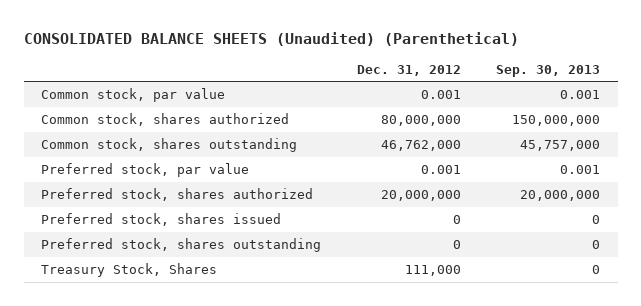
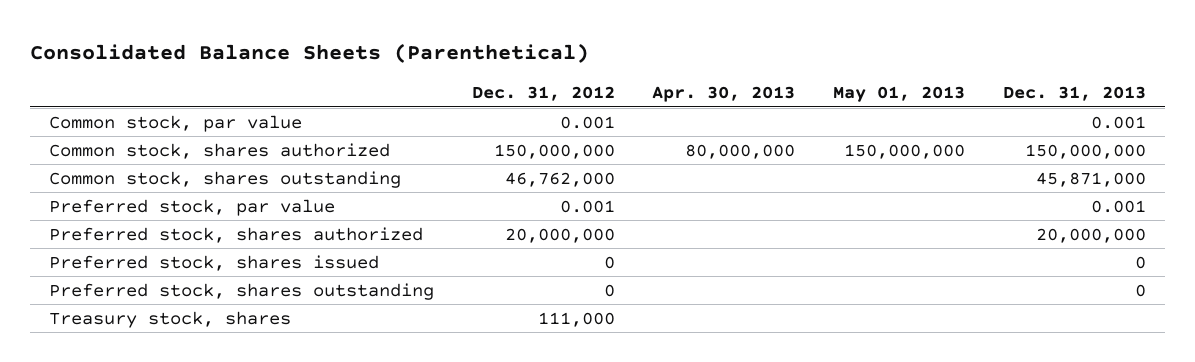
[23,31,519,46] CONSOLIDATED BALANCE SHEETS (Unaudited) (Parenthetical) -> [29,43,589,64] Consolidated Balance Sheets (Parenthetical)
[495,64,600,77] Sep. 30, 2013 -> none
none -> [652,86,796,103] Apr. 30, 2013
none -> [833,86,966,103] May 01, 2013
none -> [1003,86,1147,102] Dec. 31, 2013
[380,115,461,127] 80,000,000 -> [493,143,615,159] 150,000,000
[41,263,218,278] Treasury Stock, Shares -> [48,310,291,328] Treasury stock, shares

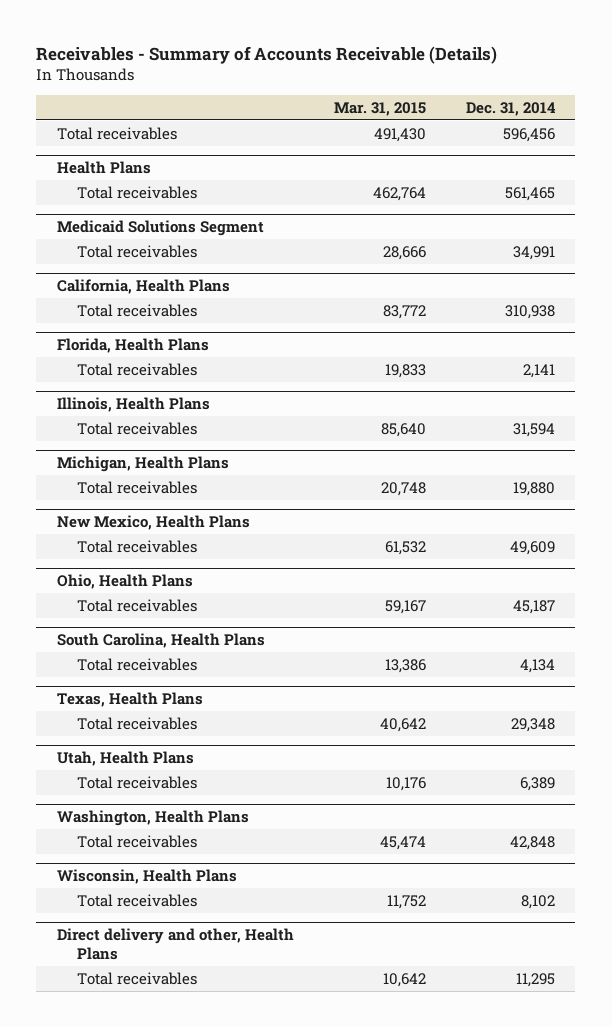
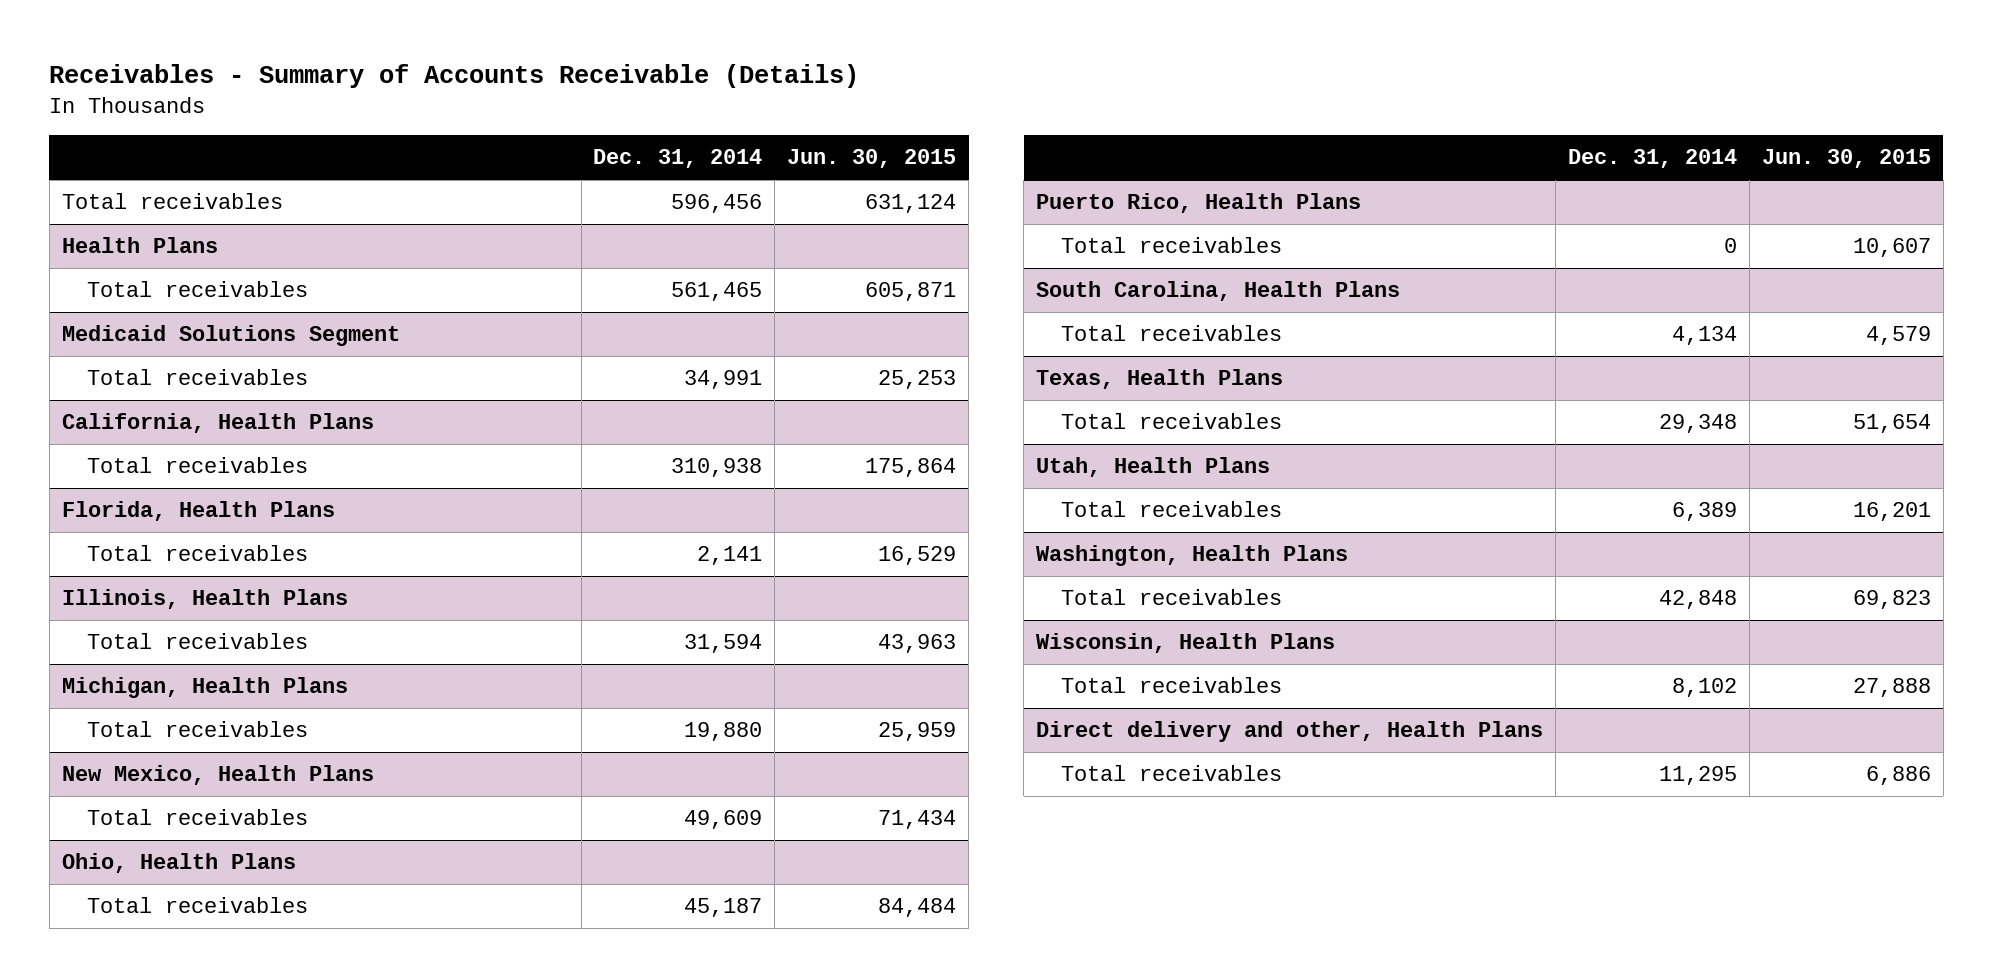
[333,101,426,116] Mar. 31, 2015 -> none
none -> [787,149,957,169] Jun. 30, 2015
none -> [1036,193,1362,214] Puerto Rico, Health Plans
none -> [1061,237,1283,254] Total receivables

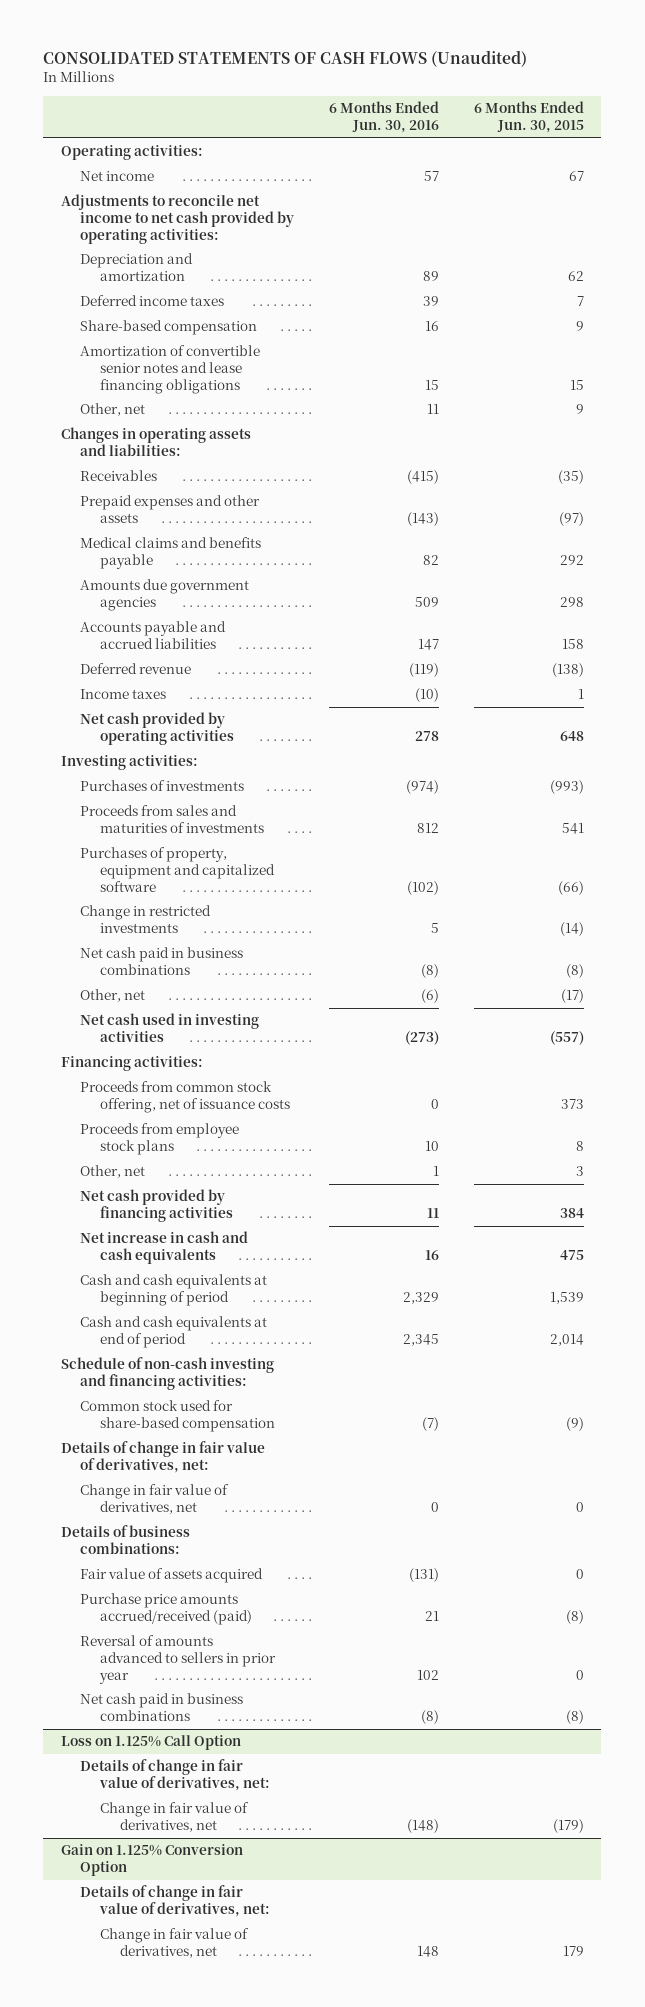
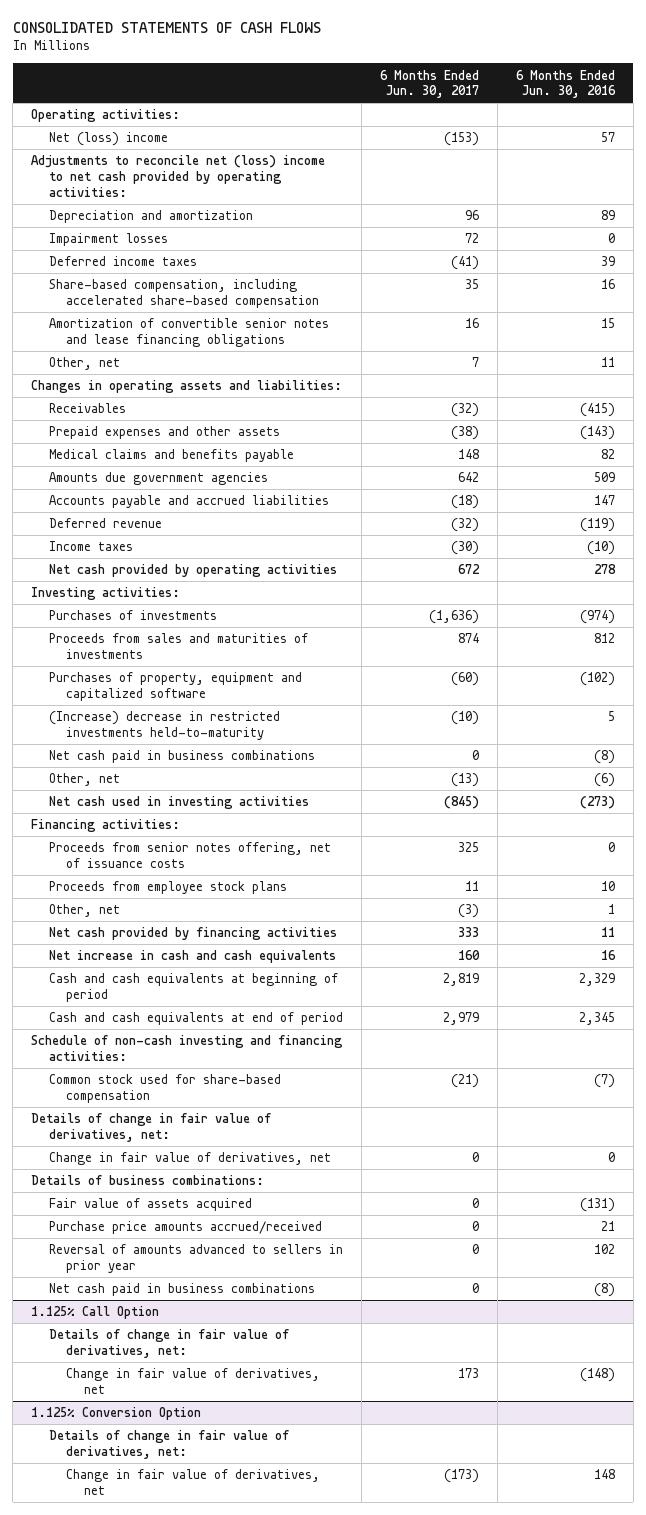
[43,50,528,68] CONSOLIDATED STATEMENTS OF CASH FLOWS (Unaudited) -> [12,21,321,33] CONSOLIDATED STATEMENTS OF CASH FLOWS
[473,101,584,133] 6 Months Ended Jun. 30, 2015 -> none
none -> [379,69,479,99] 6 Months Ended Jun. 30, 2017
[80,171,155,182] Net income -> [48,132,168,147] Net (loss) income
[60,194,295,244] Adjustments to reconcile net income to net cash provided by operating activities: -> [31,155,326,197] Adjustments to reconcile net (loss) income to net cash provided by operating activities:
none -> [48,233,168,247] Impairment losses
[80,320,258,336] Share-based compensation -> [48,279,320,308] Share-based compensation, including accelerated share-based compensation
[80,905,212,934] Change in restricted investments -> [48,711,280,740] (Increase) decrease in restricted investments held-to-maturity
[80,1081,291,1114] Proceeds from common stock offering, net of issuance costs -> [48,842,331,868] Proceeds from senior notes offering, net of issuance costs
[80,1593,253,1626] Purchase price amounts accrued/received (paid) -> [48,1221,322,1235] Purchase price amounts accrued/received
[60,1735,241,1751] Loss on 1.125% Call Option -> [31,1306,160,1320] 1.125% Call Option
[60,1844,243,1877] Gain on 1.125% Conversion Option -> [31,1407,202,1421] 1.125% Conversion Option

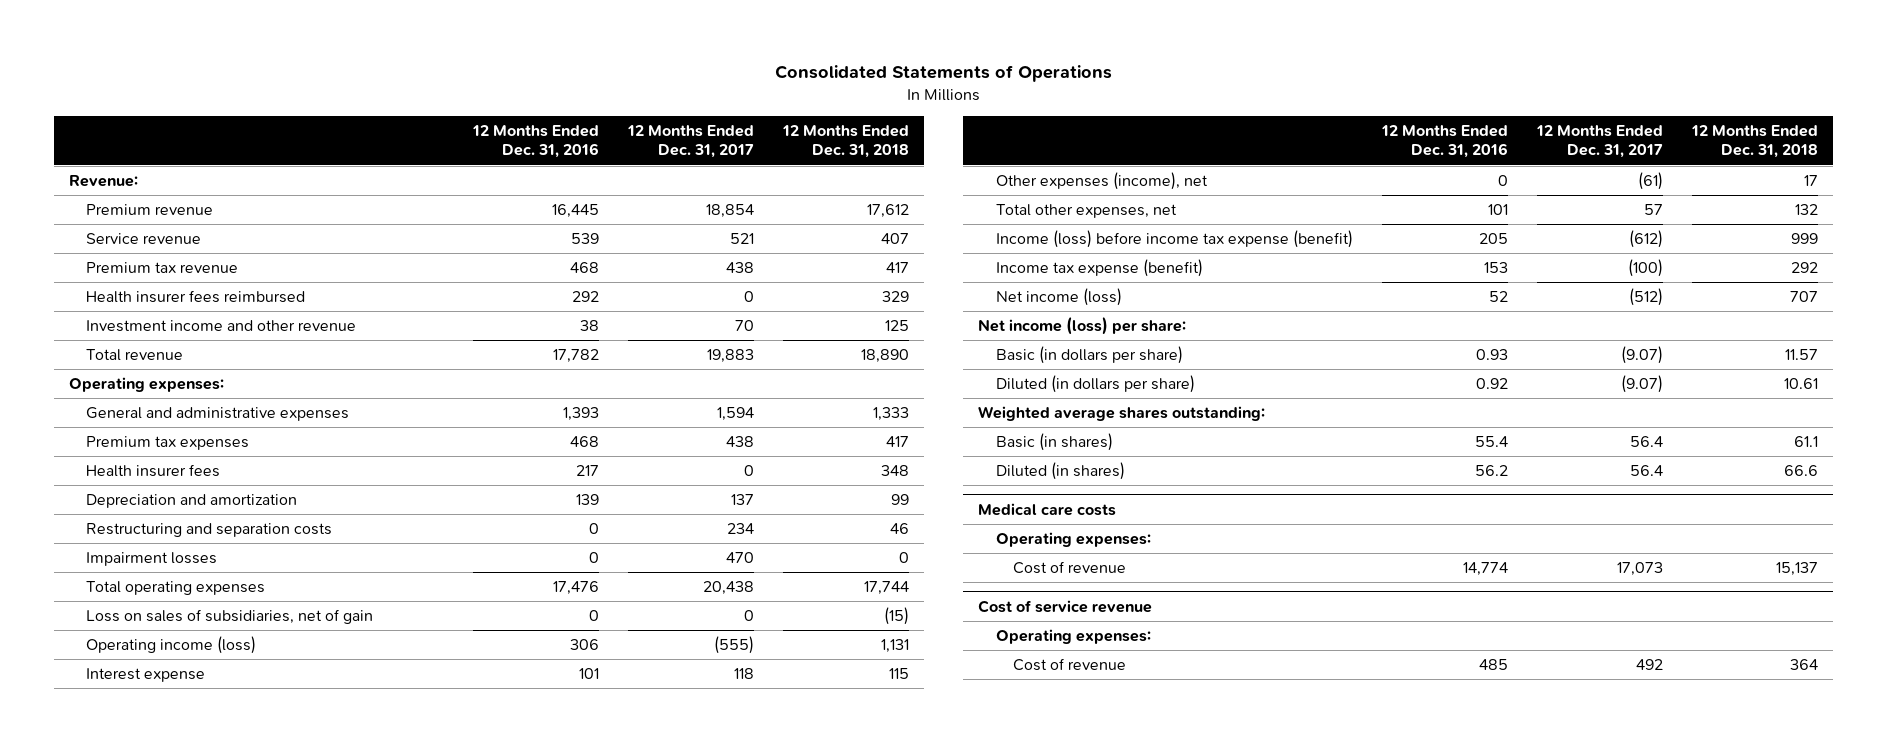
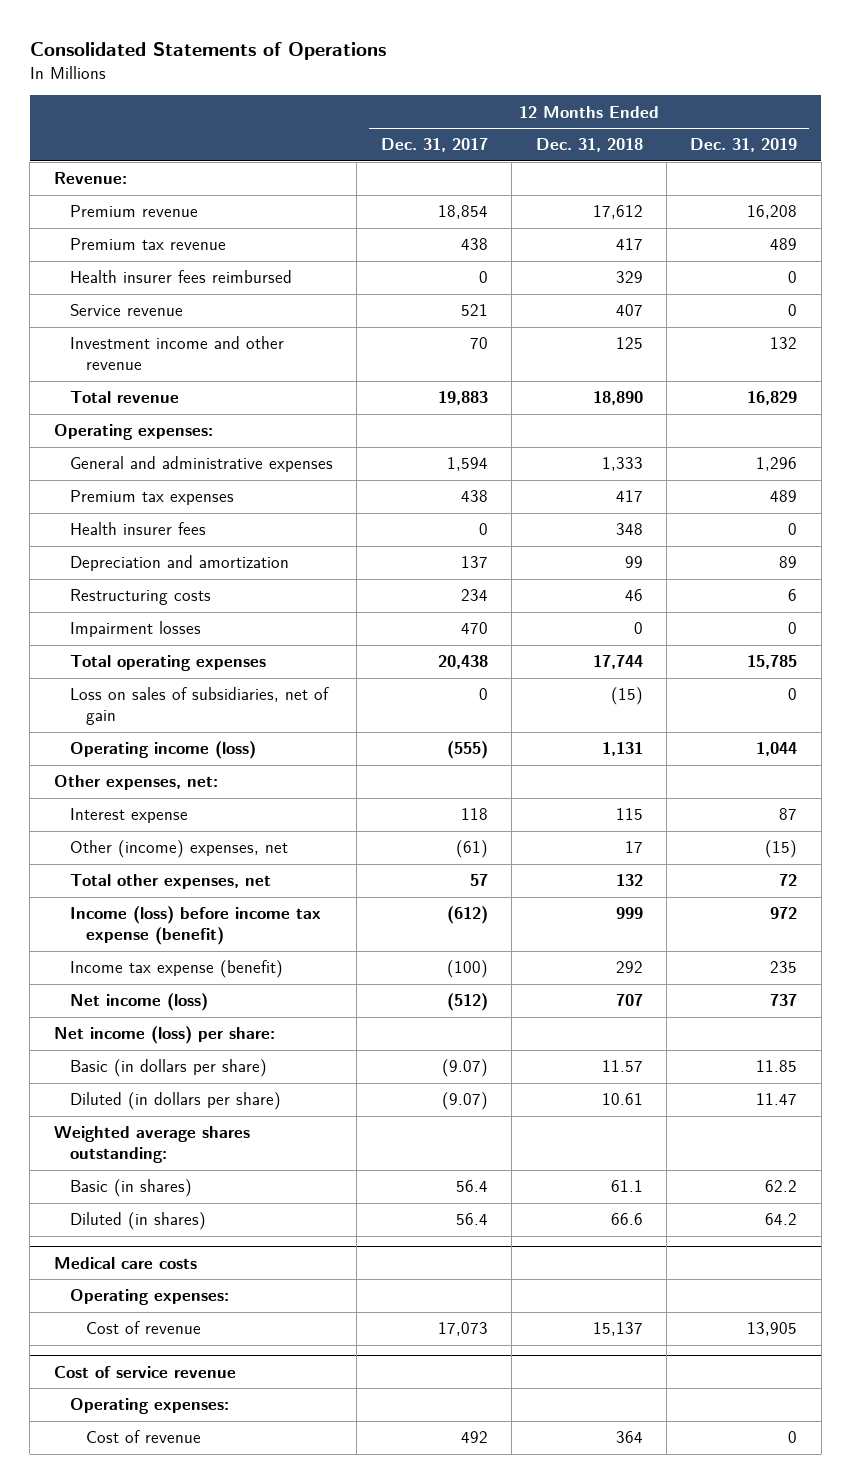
[471,124,599,159] 12 Months Ended Dec. 31, 2016 -> none
none -> [690,138,798,153] Dec. 31, 2019
[86,232,202,244] Service revenue -> [70,304,184,317] Service revenue
[86,522,333,537] Restructuring and separation costs -> [70,589,212,606] Restructuring costs
none -> [53,775,218,791] Other expenses, net:
[995,171,1208,190] Other expenses (income), net -> [70,840,289,859] Other (income) expenses, net

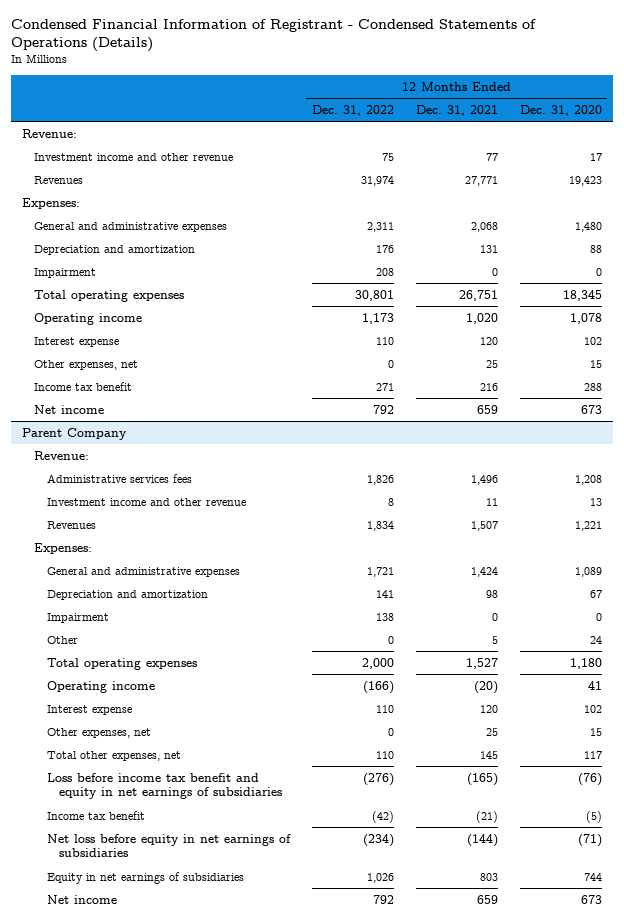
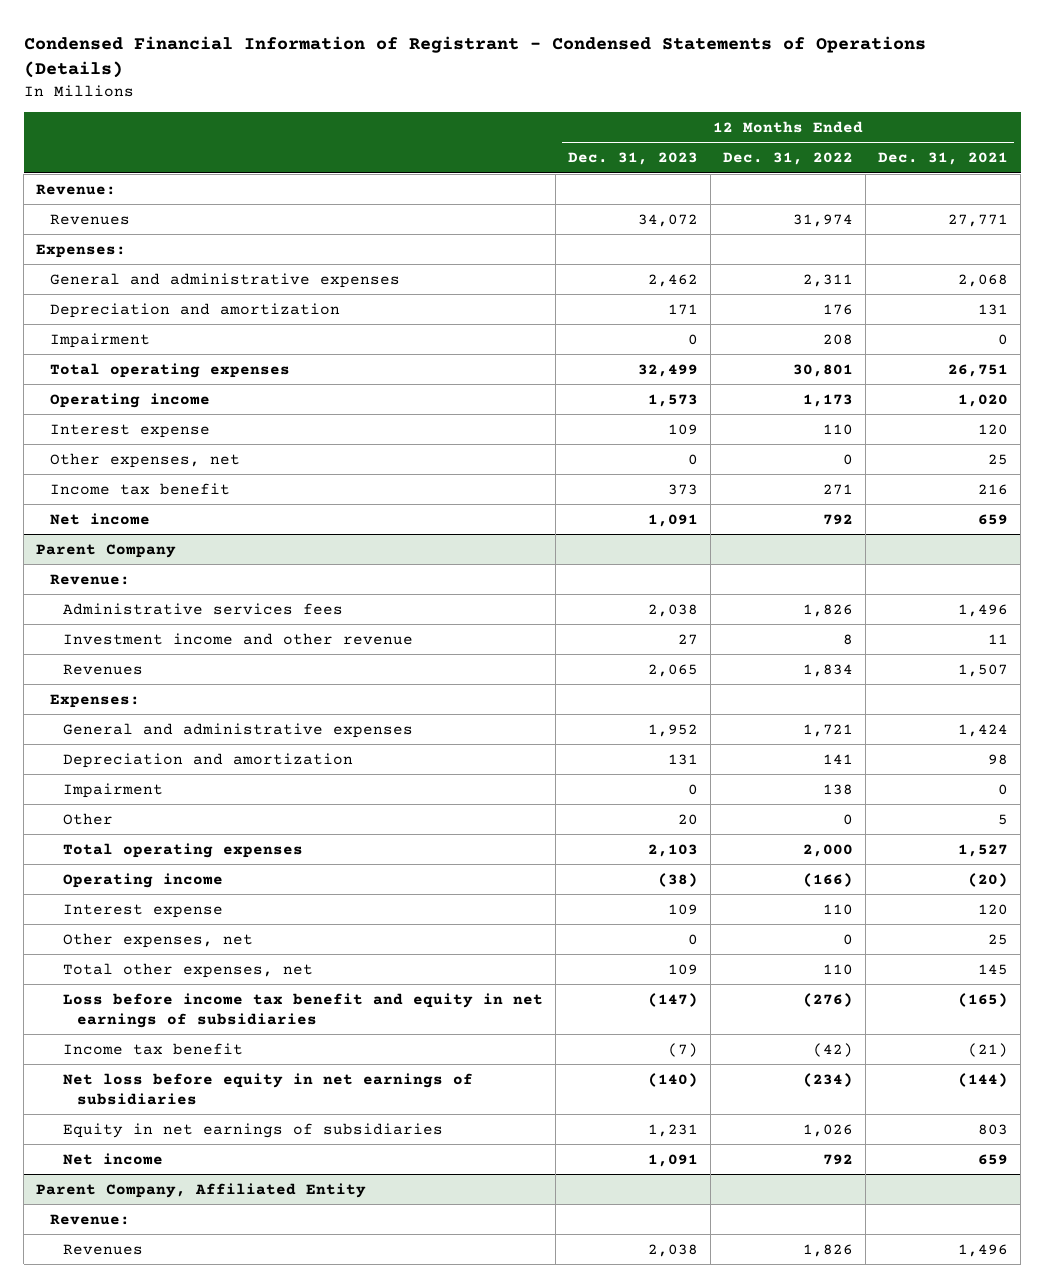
[519,104,602,116] Dec. 31, 2020 -> none
none -> [568,152,699,166] Dec. 31, 2023
[34,152,234,161] Investment income and other revenue -> none
none -> [36,1182,367,1198] Parent Company, Affiliated Entity
none -> [49,1213,130,1225] Revenue:
none -> [63,1243,144,1255] Revenues

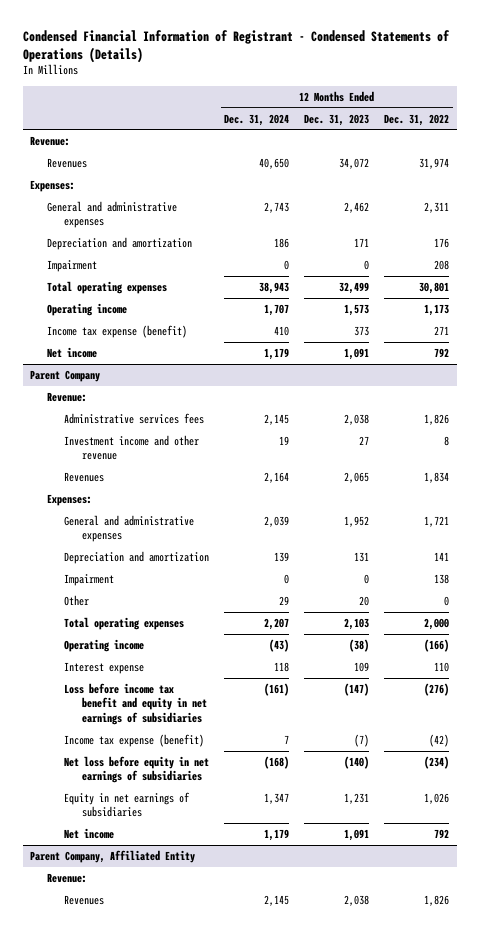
[878,152,1009,166] Dec. 31, 2021 -> none
none -> [224,113,290,126] Dec. 31, 2024
[49,423,210,438] Interest expense -> none
[49,452,240,468] Other expenses, net -> none
[49,482,230,495] Income tax benefit -> [47,324,188,338] Income tax expense (benefit)
[63,932,254,948] Other expenses, net -> none
[63,962,314,978] Total other expenses, net -> none
[63,1042,244,1055] Income tax benefit -> [64,733,205,747] Income tax expense (benefit)

